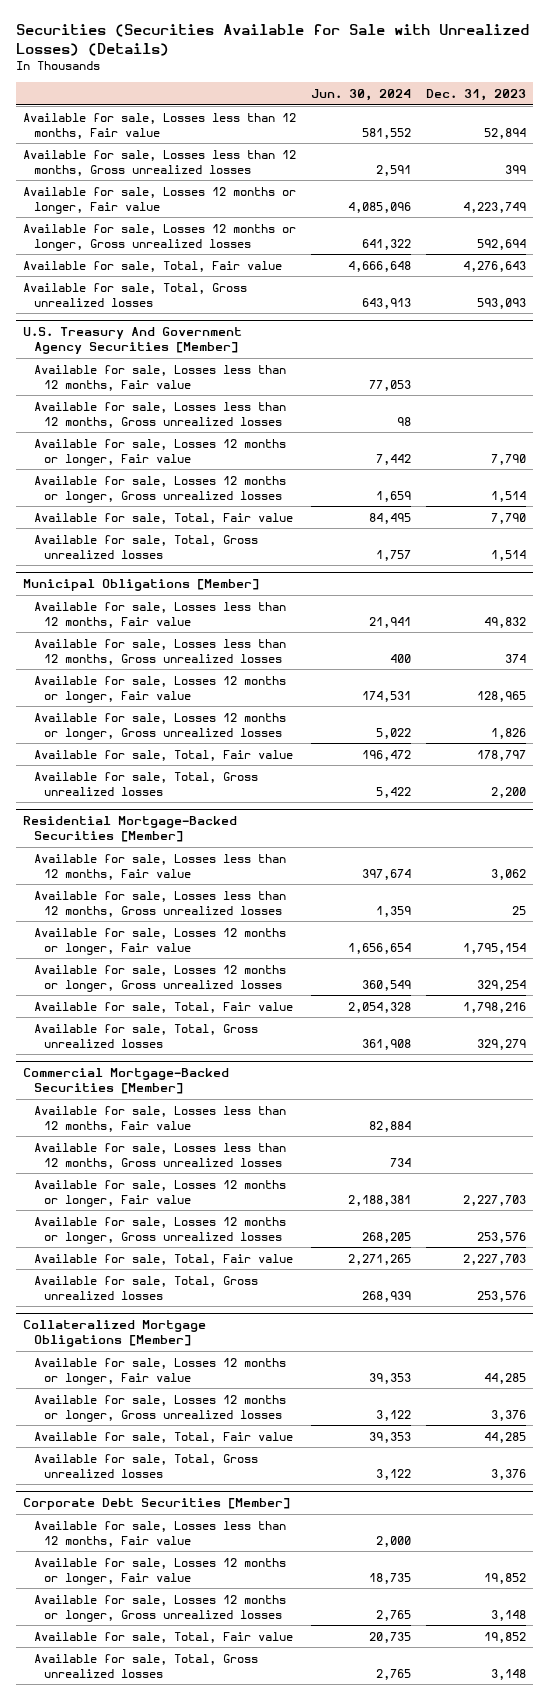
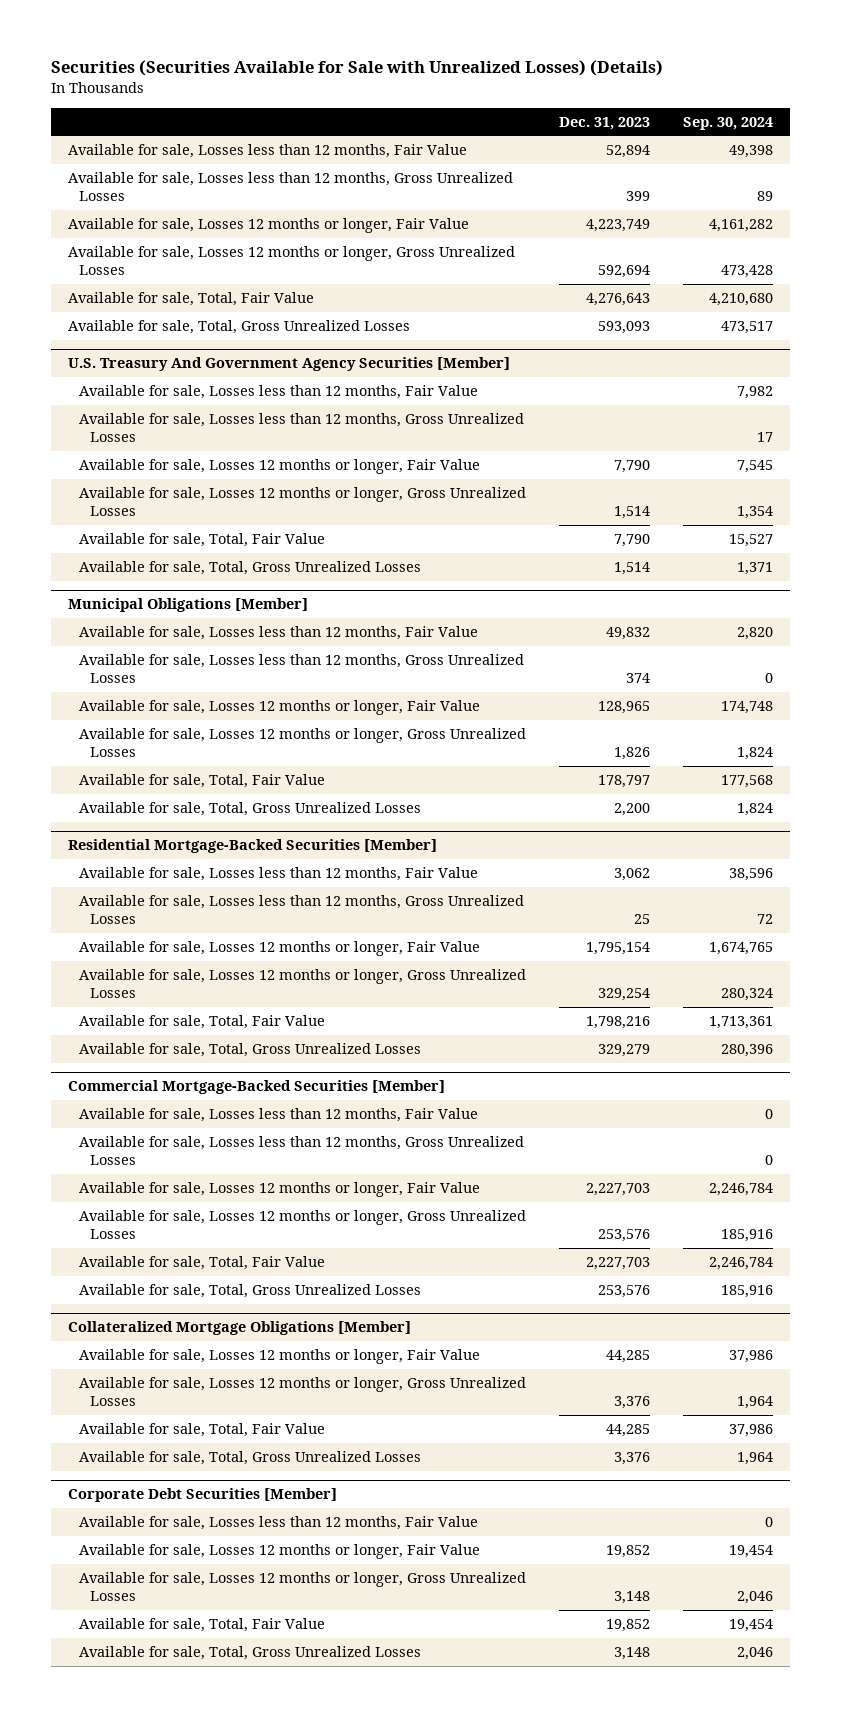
[310,89,411,102] Jun. 30, 2024 -> none
none -> [683,116,774,130] Sep. 30, 2024
[23,112,297,139] Available for sale, Losses less than 12 months, Fair value -> [67,144,467,159] Available for sale, Losses less than 12 months, Fair Value
[23,149,297,176] Available for sale, Losses less than 12 months, Gross unrealized losses -> [67,172,513,202] Available for sale, Losses less than 12 months, Gross Unrealized Losses
[23,186,297,214] Available for sale, Losses 12 months or longer, Fair value -> [67,218,469,234] Available for sale, Losses 12 months or longer, Fair Value
[23,223,297,251] Available for sale, Losses 12 months or longer, Gross unrealized losses -> [67,246,515,276] Available for sale, Losses 12 months or longer, Gross Unrealized Losses
[23,260,283,272] Available for sale, Total, Fair value -> [67,292,314,307] Available for sale, Total, Fair Value
[23,282,248,307] Available for sale, Total, Gross unrealized losses -> [67,320,410,335] Available for sale, Total, Gross Unrealized Losses
[33,364,286,391] Available for sale, Losses less than 12 months, Fair value -> [78,385,478,400] Available for sale, Losses less than 12 months, Fair Value
[33,401,286,428] Available for sale, Losses less than 12 months, Gross unrealized losses -> [78,413,524,443] Available for sale, Losses less than 12 months, Gross Unrealized Losses
[33,438,286,466] Available for sale, Losses 12 months or longer, Fair value -> [78,459,480,475] Available for sale, Losses 12 months or longer, Fair Value
[33,475,286,503] Available for sale, Losses 12 months or longer, Gross unrealized losses -> [78,487,526,517] Available for sale, Losses 12 months or longer, Gross Unrealized Losses
[33,512,293,524] Available for sale, Total, Fair value -> [78,533,325,548] Available for sale, Total, Fair Value
[33,534,258,559] Available for sale, Total, Gross unrealized losses -> [78,561,421,576] Available for sale, Total, Gross Unrealized Losses
[33,601,286,628] Available for sale, Losses less than 12 months, Fair value -> [78,626,478,641] Available for sale, Losses less than 12 months, Fair Value
[33,638,286,665] Available for sale, Losses less than 12 months, Gross unrealized losses -> [78,654,524,684] Available for sale, Losses less than 12 months, Gross Unrealized Losses
[33,675,286,703] Available for sale, Losses 12 months or longer, Fair value -> [78,700,480,716] Available for sale, Losses 12 months or longer, Fair Value
[33,712,286,740] Available for sale, Losses 12 months or longer, Gross unrealized losses -> [78,728,526,758] Available for sale, Losses 12 months or longer, Gross Unrealized Losses
[33,749,293,761] Available for sale, Total, Fair value -> [78,774,325,789] Available for sale, Total, Fair Value
[33,771,258,796] Available for sale, Total, Gross unrealized losses -> [78,802,421,817] Available for sale, Total, Gross Unrealized Losses
[33,853,286,880] Available for sale, Losses less than 12 months, Fair value -> [78,867,478,882] Available for sale, Losses less than 12 months, Fair Value
[33,890,286,917] Available for sale, Losses less than 12 months, Gross unrealized losses -> [78,895,524,925] Available for sale, Losses less than 12 months, Gross Unrealized Losses
[33,927,286,955] Available for sale, Losses 12 months or longer, Fair value -> [78,941,480,957] Available for sale, Losses 12 months or longer, Fair Value
[33,964,286,992] Available for sale, Losses 12 months or longer, Gross unrealized losses -> [78,969,526,999] Available for sale, Losses 12 months or longer, Gross Unrealized Losses
[33,1001,293,1013] Available for sale, Total, Fair value -> [78,1015,325,1030] Available for sale, Total, Fair Value
[33,1023,258,1048] Available for sale, Total, Gross unrealized losses -> [78,1043,421,1058] Available for sale, Total, Gross Unrealized Losses
[33,1105,286,1132] Available for sale, Losses less than 12 months, Fair value -> [78,1108,478,1123] Available for sale, Losses less than 12 months, Fair Value
[33,1142,286,1169] Available for sale, Losses less than 12 months, Gross unrealized losses -> [78,1136,524,1166] Available for sale, Losses less than 12 months, Gross Unrealized Losses
[33,1179,286,1207] Available for sale, Losses 12 months or longer, Fair value -> [78,1182,480,1198] Available for sale, Losses 12 months or longer, Fair Value
[33,1216,286,1244] Available for sale, Losses 12 months or longer, Gross unrealized losses -> [78,1210,526,1240] Available for sale, Losses 12 months or longer, Gross Unrealized Losses
[33,1253,293,1265] Available for sale, Total, Fair value -> [78,1256,325,1271] Available for sale, Total, Fair Value
[33,1275,258,1300] Available for sale, Total, Gross unrealized losses -> [78,1284,421,1299] Available for sale, Total, Gross Unrealized Losses
[33,1357,286,1385] Available for sale, Losses 12 months or longer, Fair value -> [78,1349,480,1365] Available for sale, Losses 12 months or longer, Fair Value
[33,1394,286,1422] Available for sale, Losses 12 months or longer, Gross unrealized losses -> [78,1377,526,1407] Available for sale, Losses 12 months or longer, Gross Unrealized Losses
[33,1431,293,1443] Available for sale, Total, Fair value -> [78,1423,325,1438] Available for sale, Total, Fair Value
[33,1453,258,1478] Available for sale, Total, Gross unrealized losses -> [78,1451,421,1466] Available for sale, Total, Gross Unrealized Losses
[33,1520,286,1547] Available for sale, Losses less than 12 months, Fair value -> [78,1516,478,1531] Available for sale, Losses less than 12 months, Fair Value
[33,1557,286,1585] Available for sale, Losses 12 months or longer, Fair value -> [78,1544,480,1560] Available for sale, Losses 12 months or longer, Fair Value
[33,1594,286,1622] Available for sale, Losses 12 months or longer, Gross unrealized losses -> [78,1572,526,1602] Available for sale, Losses 12 months or longer, Gross Unrealized Losses
[33,1631,293,1643] Available for sale, Total, Fair value -> [78,1618,325,1633] Available for sale, Total, Fair Value
[33,1653,258,1678] Available for sale, Total, Gross unrealized losses -> [78,1646,421,1661] Available for sale, Total, Gross Unrealized Losses

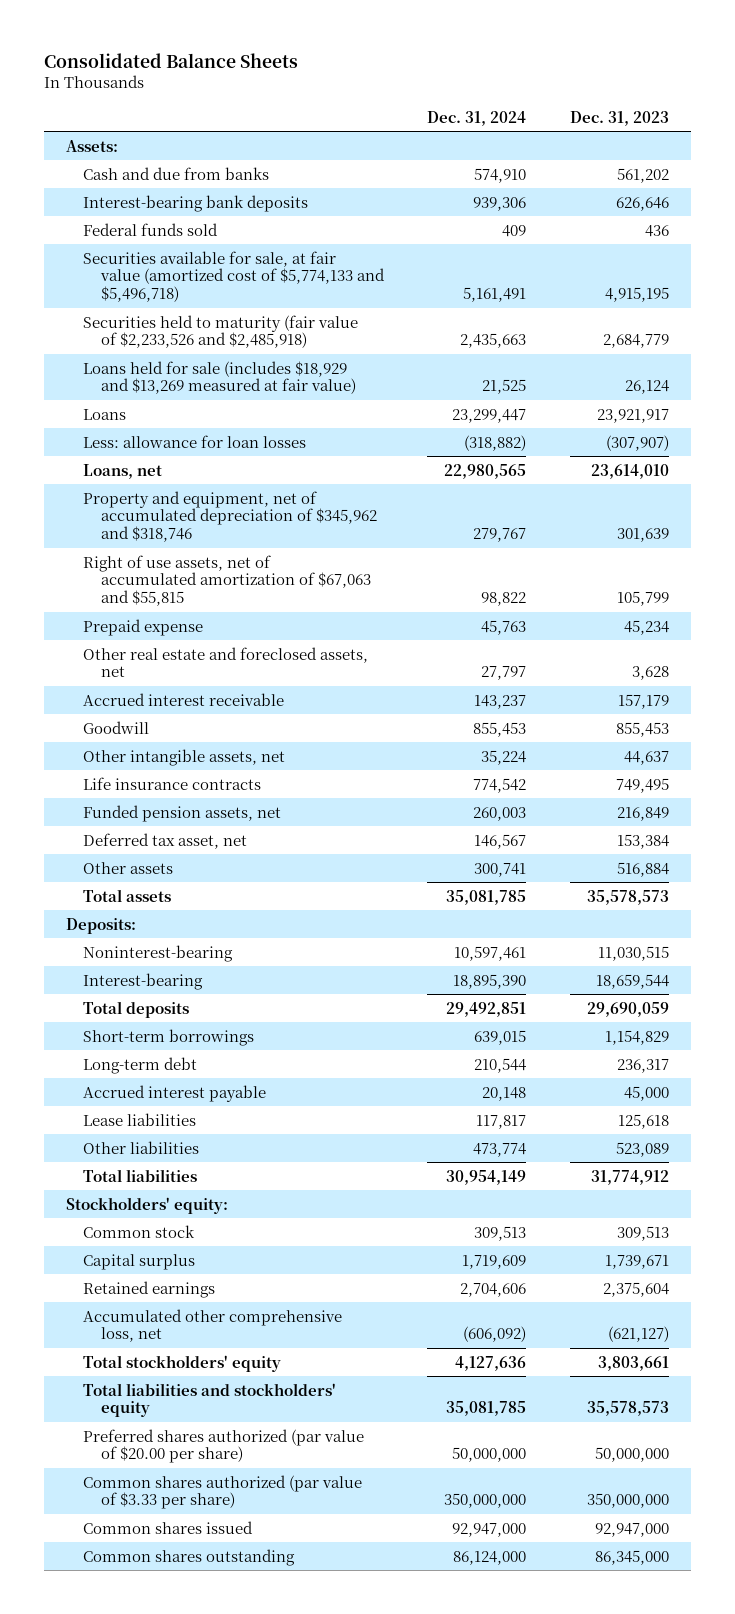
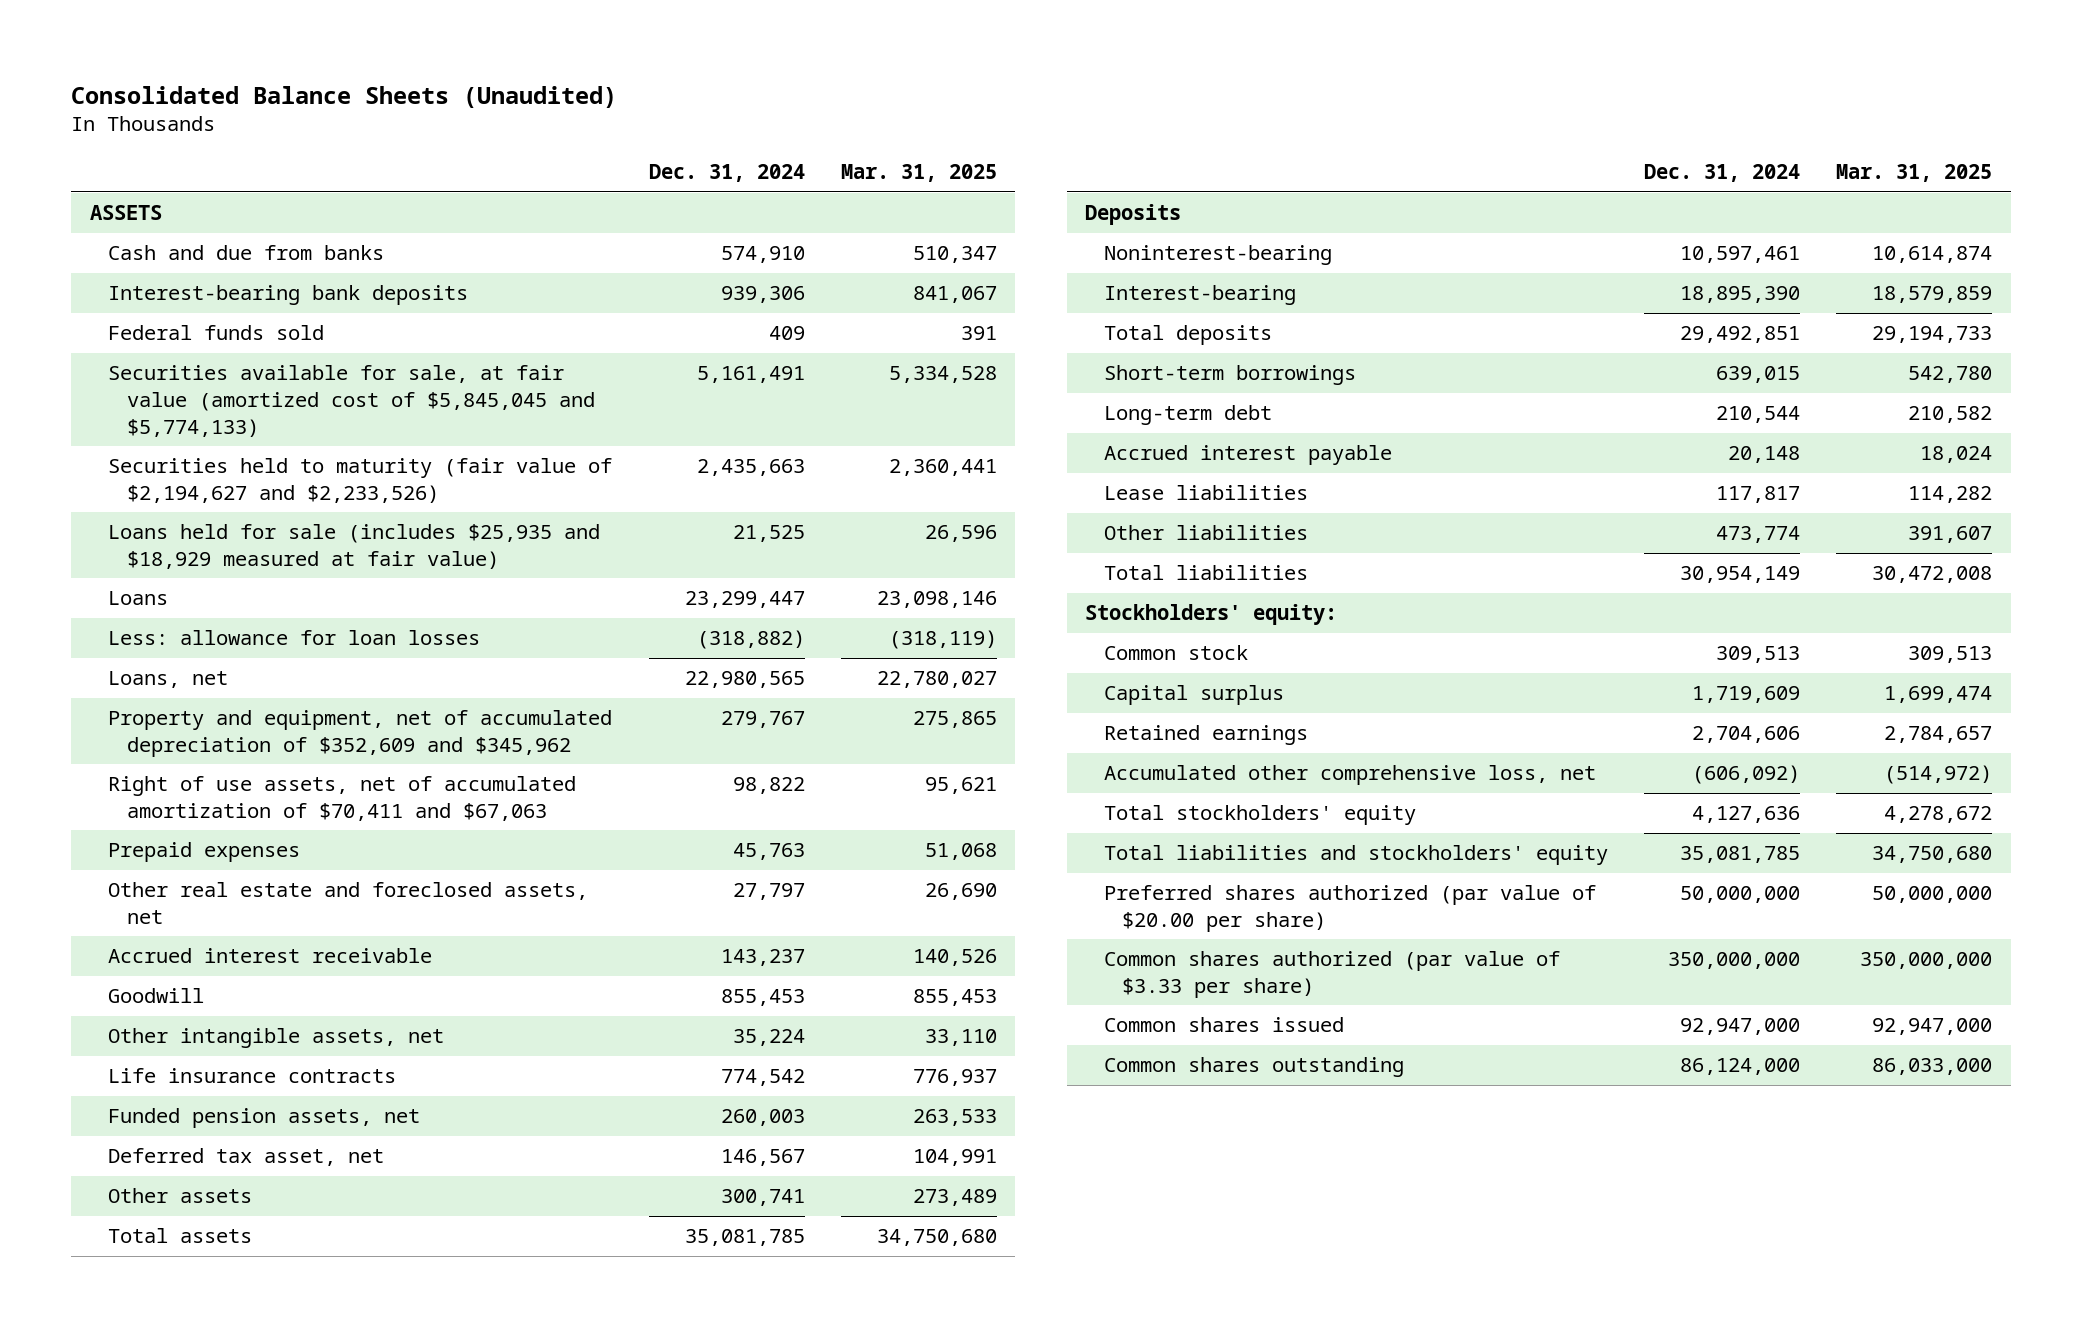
[44,52,299,68] Consolidated Balance Sheets -> [71,85,618,108] Consolidated Balance Sheets (Unaudited)
[570,110,670,126] Dec. 31, 2023 -> none
none -> [841,164,998,183] Mar. 31, 2025
[65,139,118,152] Assets: -> [89,205,162,221] ASSETS
[83,250,385,303] Securities available for sale, at fair value (amortized cost of $5,774,133 and $5,496,718) -> [108,365,595,437] Securities available for sale, at fair value (amortized cost of $5,845,045 and $5,774,133)
[83,314,359,349] Securities held to maturity (fair value of $2,233,526 and $2,485,918) -> [108,458,613,503] Securities held to maturity (fair value of $2,194,627 and $2,233,526)
[83,360,356,395] Loans held for sale (includes $18,929 and $13,269 measured at fair value) -> [108,524,601,569] Loans held for sale (includes $25,935 and $18,929 measured at fair value)
[83,490,377,543] Property and equipment, net of accumulated depreciation of $345,962 and $318,746 -> [108,710,613,757] Property and equipment, net of accumulated depreciation of $352,609 and $345,962
[83,554,371,607] Right of use assets, net of accumulated amortization of $67,063 and $55,815 -> [108,776,577,821] Right of use assets, net of accumulated amortization of $70,411 and $67,063
[83,618,204,636] Prepaid expense -> [108,842,301,863] Prepaid expenses
[65,917,136,934] Deposits: -> [1085,204,1182,226] Deposits

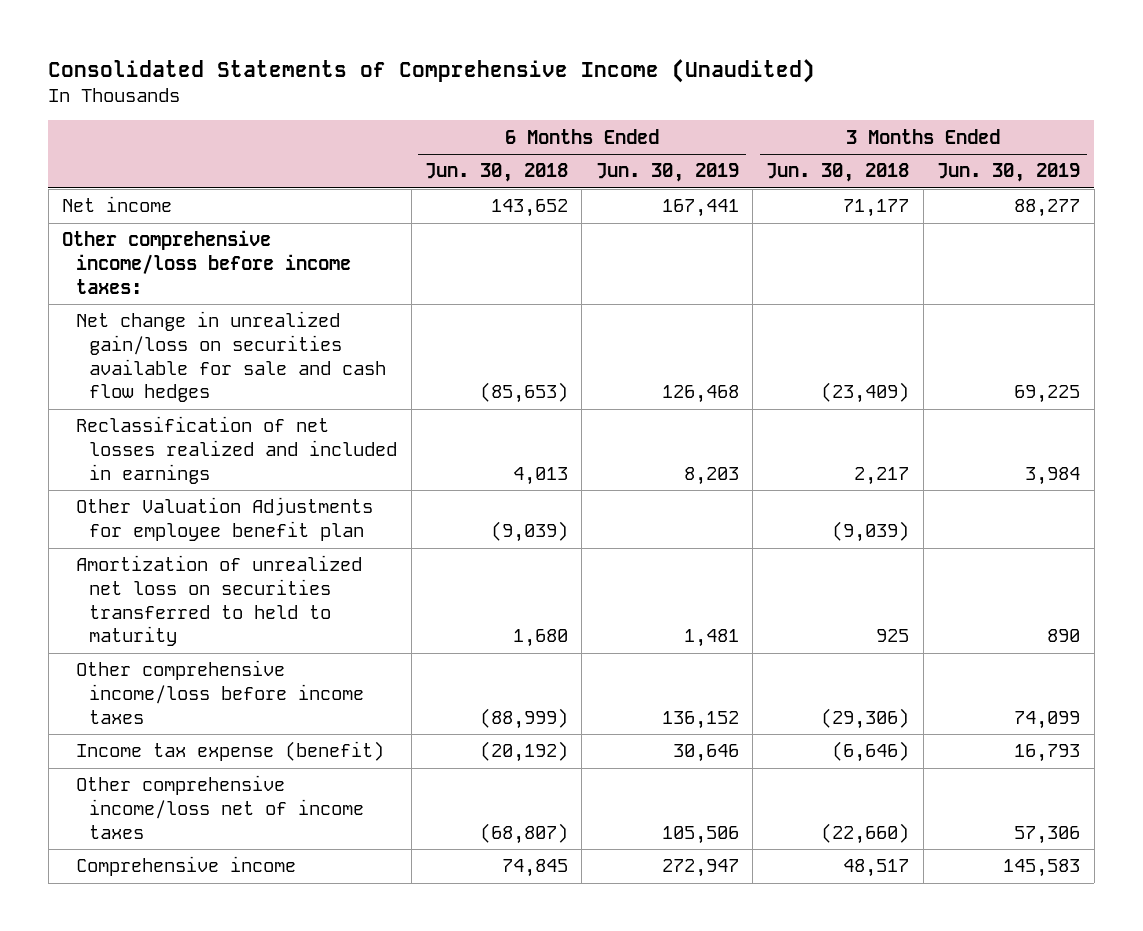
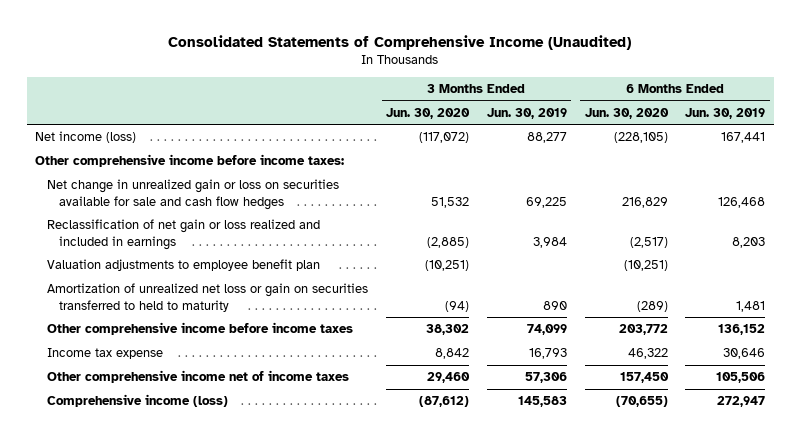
[424,163,568,183] Jun. 30, 2018 -> none
[766,163,910,183] Jun. 30, 2018 -> none
none -> [386,107,471,119] Jun. 30, 2020
none -> [584,107,669,119] Jun. 30, 2020
[62,196,173,213] Net income -> [35,131,137,144] Net income (loss)
[62,230,351,294] Other comprehensive income/loss before income taxes: -> [35,154,345,168] Other comprehensive income before income taxes:
[75,311,387,403] Net change in unrealized gain/loss on securities available for sale and cash flow hedges -> [47,179,340,210] Net change in unrealized gain or loss on securities available for sale and cash flow hedges
[75,416,398,484] Reclassification of net losses realized and included in earnings -> [47,219,321,250] Reclassification of net gain or loss realized and included in earnings
[75,497,373,541] Other Valuation Adjustments for employee benefit plan -> [47,259,321,272] Valuation adjustments to employee benefit plan
[75,555,362,647] Amortization of unrealized net loss on securities transferred to held to maturity -> [47,283,369,312] Amortization of unrealized net loss or gain on securities transferred to held to maturity
[75,660,365,724] Other comprehensive income/loss before income taxes -> [47,322,354,336] Other comprehensive income before income taxes
[75,741,384,762] Income tax expense (benefit) -> [47,348,164,360] Income tax expense
[75,775,365,839] Other comprehensive income/loss net of income taxes -> [47,370,350,384] Other comprehensive income net of income taxes
[75,856,296,877] Comprehensive income -> [47,394,229,408] Comprehensive income (loss)

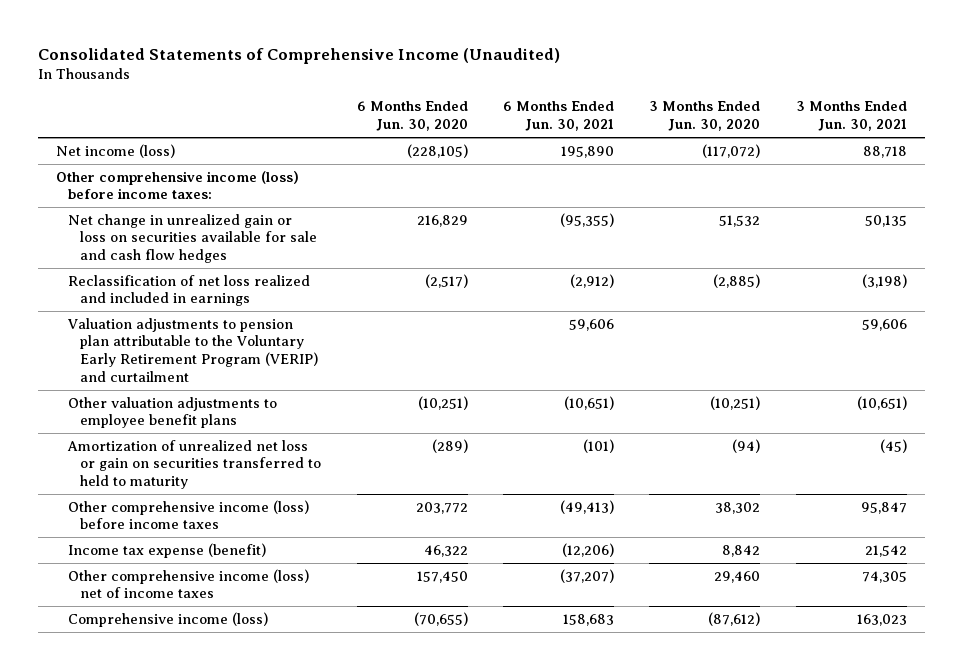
[486,107,567,119] Jun. 30, 2019 -> none
[685,107,766,119] Jun. 30, 2019 -> none
none -> [503,101,615,132] 6 Months Ended Jun. 30, 2021
none -> [795,101,907,132] 3 Months Ended Jun. 30, 2021
[35,154,345,168] Other comprehensive income before income taxes: -> [55,170,299,200] Other comprehensive income (loss) before income taxes:
[47,219,321,250] Reclassification of net gain or loss realized and included in earnings -> [67,274,310,307] Reclassification of net loss realized and included in earnings
none -> [66,317,319,382] Valuation adjustments to pension plan attributable to the Voluntary Early Retirement Program (VERIP) and curtailment
[47,259,321,272] Valuation adjustments to employee benefit plan -> [67,396,277,429] Other valuation adjustments to employee benefit plans
[47,322,354,336] Other comprehensive income before income taxes -> [67,499,309,530] Other comprehensive income (loss) before income taxes
[47,348,164,360] Income tax expense -> [67,542,266,558] Income tax expense (benefit)
[47,370,350,384] Other comprehensive income net of income taxes -> [67,568,309,599] Other comprehensive income (loss) net of income taxes

